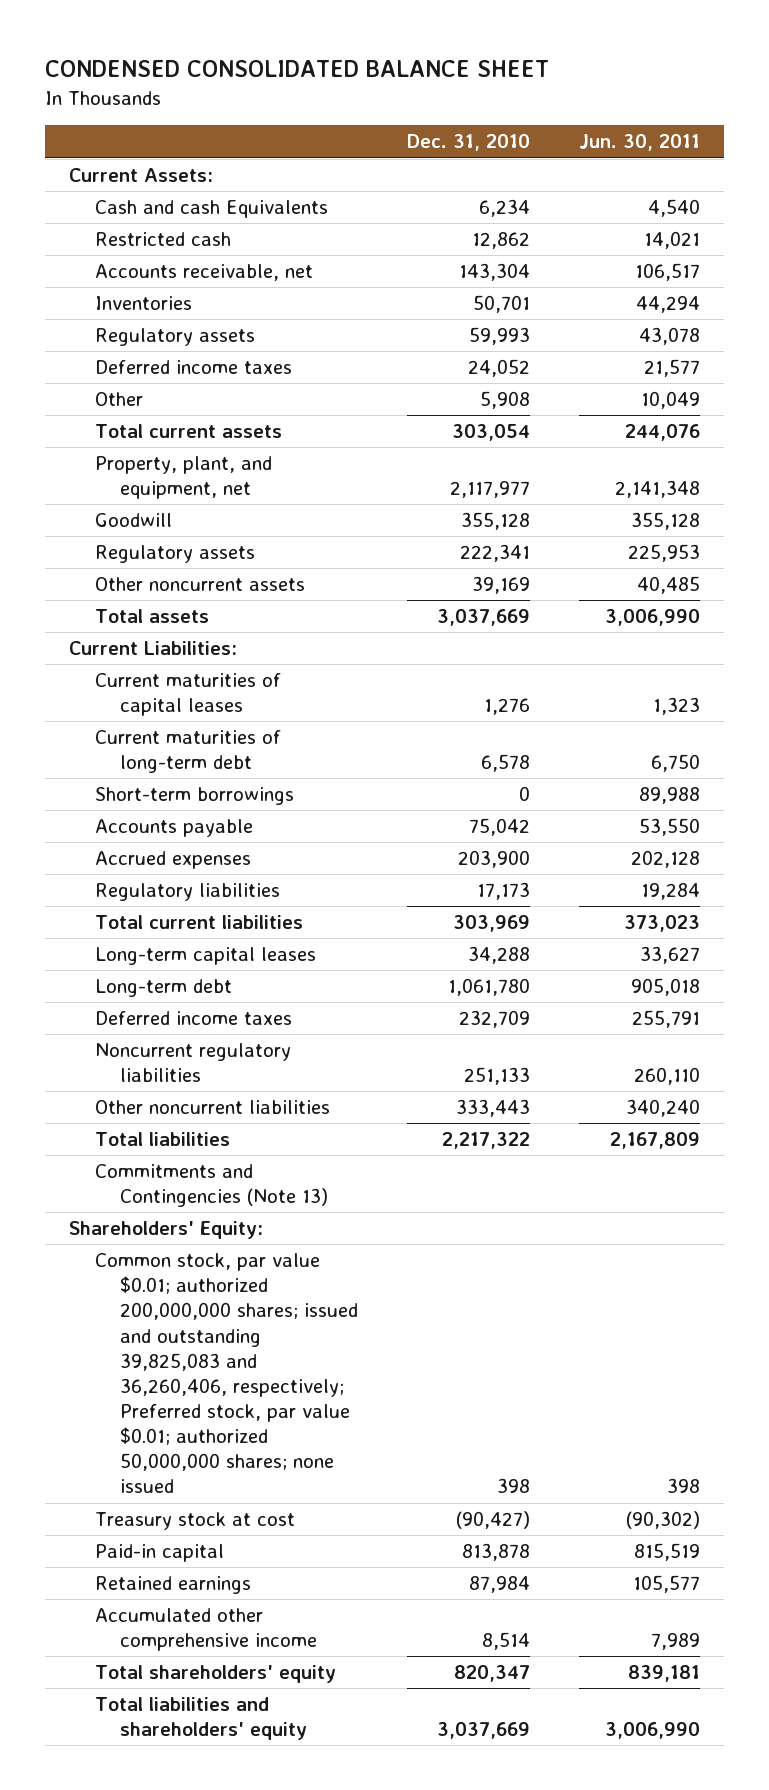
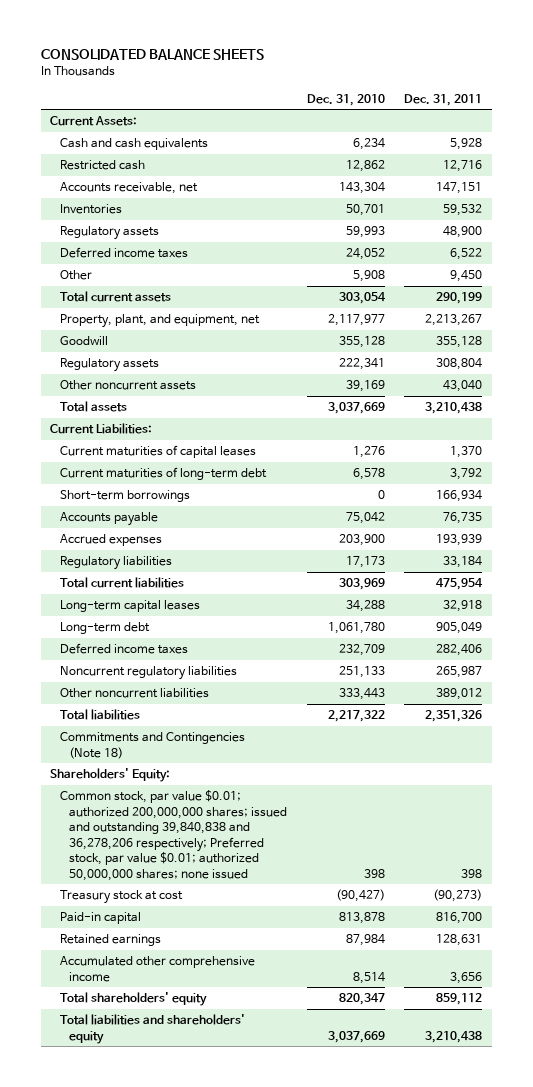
[44,59,549,77] CONDENSED CONSOLIDATED BALANCE SHEET -> [40,49,264,61] CONSOLIDATED BALANCE SHEETS
[578,134,700,152] Jun. 30, 2011 -> none
none -> [404,93,483,106] Dec. 31, 2011
[94,200,328,219] Cash and cash Equivalents -> [59,138,208,151] Cash and cash equivalents
[94,1164,328,1208] Commitments and Contingencies (Note 13) -> [59,732,245,759] Commitments and Contingencies (Note 18)
[94,1253,358,1494] Common stock, par value $0.01; authorized 200,000,000 shares; issued and outstanding 39,825,083 and 36,260,406, respectively; Preferred stock, par value $0.01; authorized 50,000,000 shares; none issued -> [59,790,287,881] Common stock, par value $0.01; authorized 200,000,000 shares; issued and outstanding 39,840,838 and 36,278,206 respectively; Preferred stock, par value $0.01; authorized 50,000,000 shares; none issued

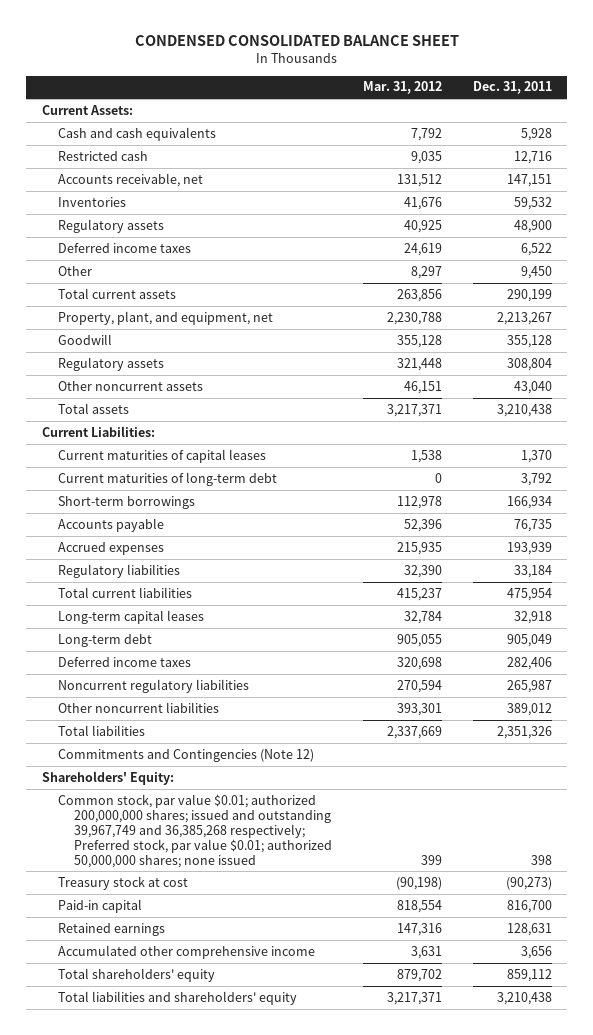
[40,49,264,61] CONSOLIDATED BALANCE SHEETS -> [134,34,459,46] CONDENSED CONSOLIDATED BALANCE SHEET
[306,93,385,106] Dec. 31, 2010 -> none
none -> [362,81,442,95] Mar. 31, 2012
[59,732,245,759] Commitments and Contingencies (Note 18) -> [57,748,314,762] Commitments and Contingencies (Note 12)
[59,790,287,881] Common stock, par value $0.01; authorized 200,000,000 shares; issued and outstanding 39,840,838 and 36,278,206 respectively; Preferred stock, par value $0.01; authorized 50,000,000 shares; none issued -> [57,793,333,868] Common stock, par value $0.01; authorized 200,000,000 shares; issued and outstanding 39,967,749 and 36,385,268 respectively; Preferred stock, par value $0.01; authorized 50,000,000 shares; none issued

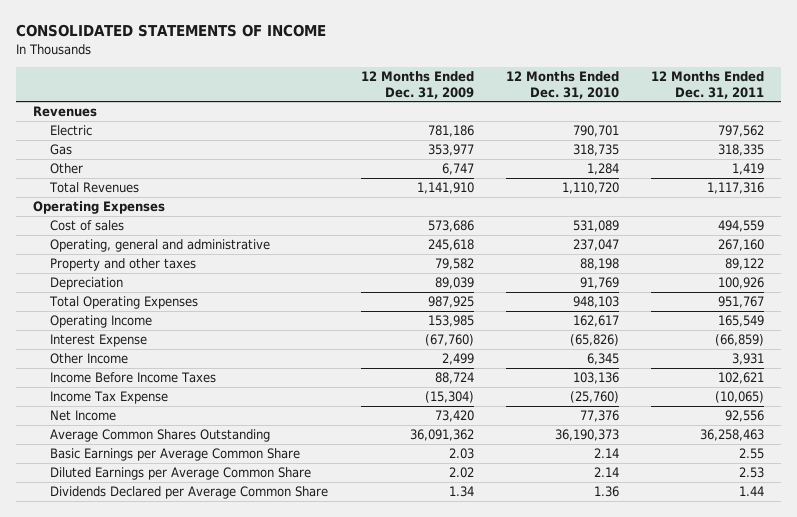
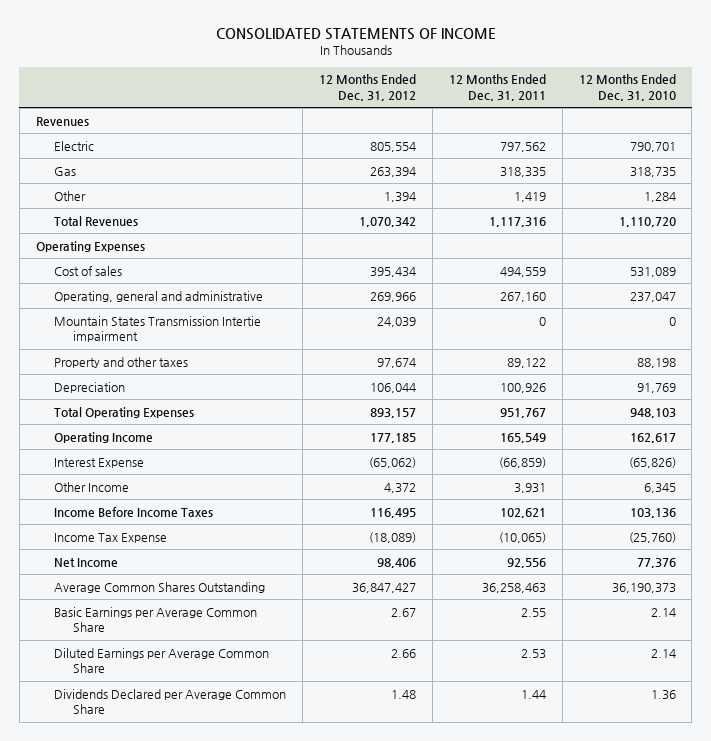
[360,71,474,99] 12 Months Ended Dec. 31, 2009 -> none
none -> [319,74,417,101] 12 Months Ended Dec. 31, 2012
none -> [54,315,262,343] Mountain States Transmission Intertie impairment

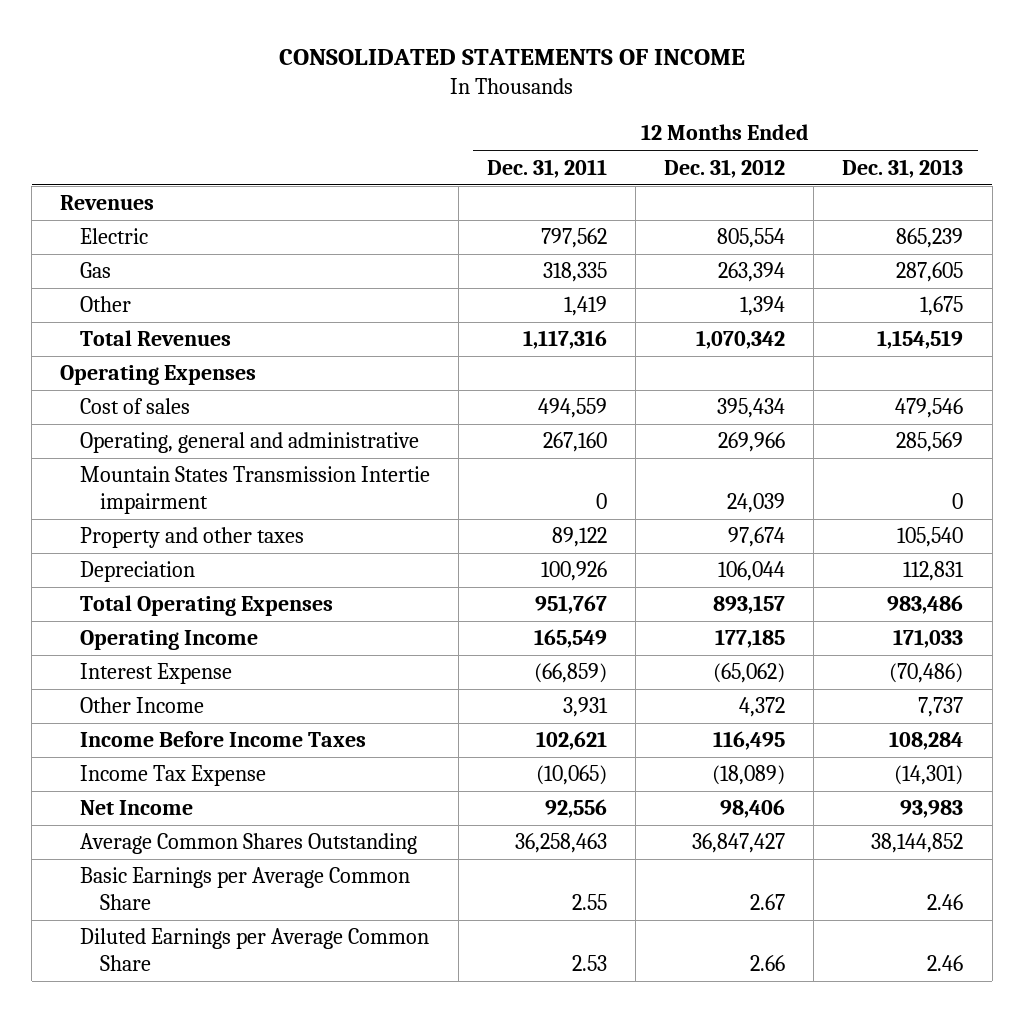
[578,74,676,101] 12 Months Ended Dec. 31, 2010 -> none
none -> [842,158,964,178] Dec. 31, 2013
[54,688,287,715] Dividends Declared per Average Common Share -> none

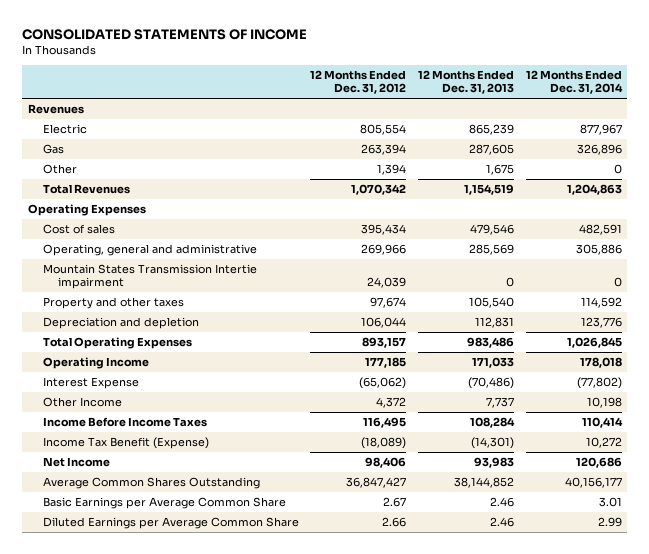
[487,158,608,178] Dec. 31, 2011 -> none
none -> [525,70,623,95] 12 Months Ended Dec. 31, 2014
[80,561,196,583] Depreciation -> [42,316,199,329] Depreciation and depletion
[80,765,267,787] Income Tax Expense -> [42,436,209,449] Income Tax Benefit (Expense)

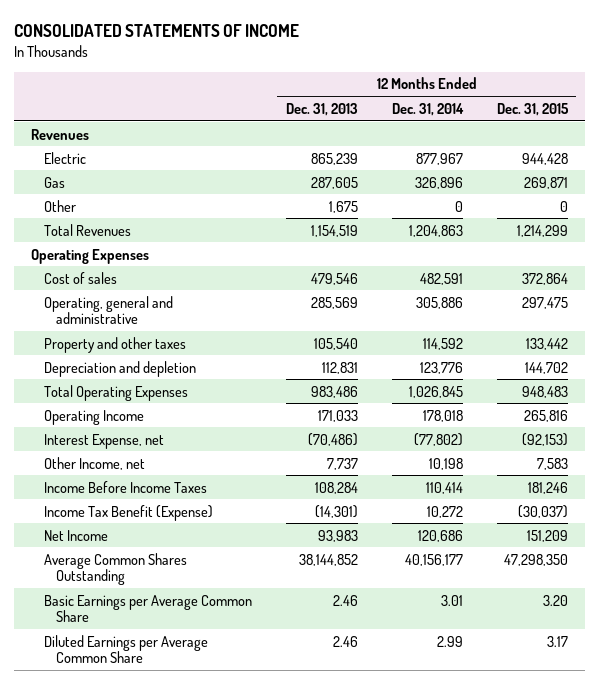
[310,70,407,95] 12 Months Ended Dec. 31, 2012 -> none
none -> [496,102,569,116] Dec. 31, 2015
[42,263,257,290] Mountain States Transmission Intertie impairment -> none
[42,376,139,389] Interest Expense -> [43,433,164,449] Interest Expense, net
[42,396,122,407] Other Income -> [43,456,145,470] Other Income, net

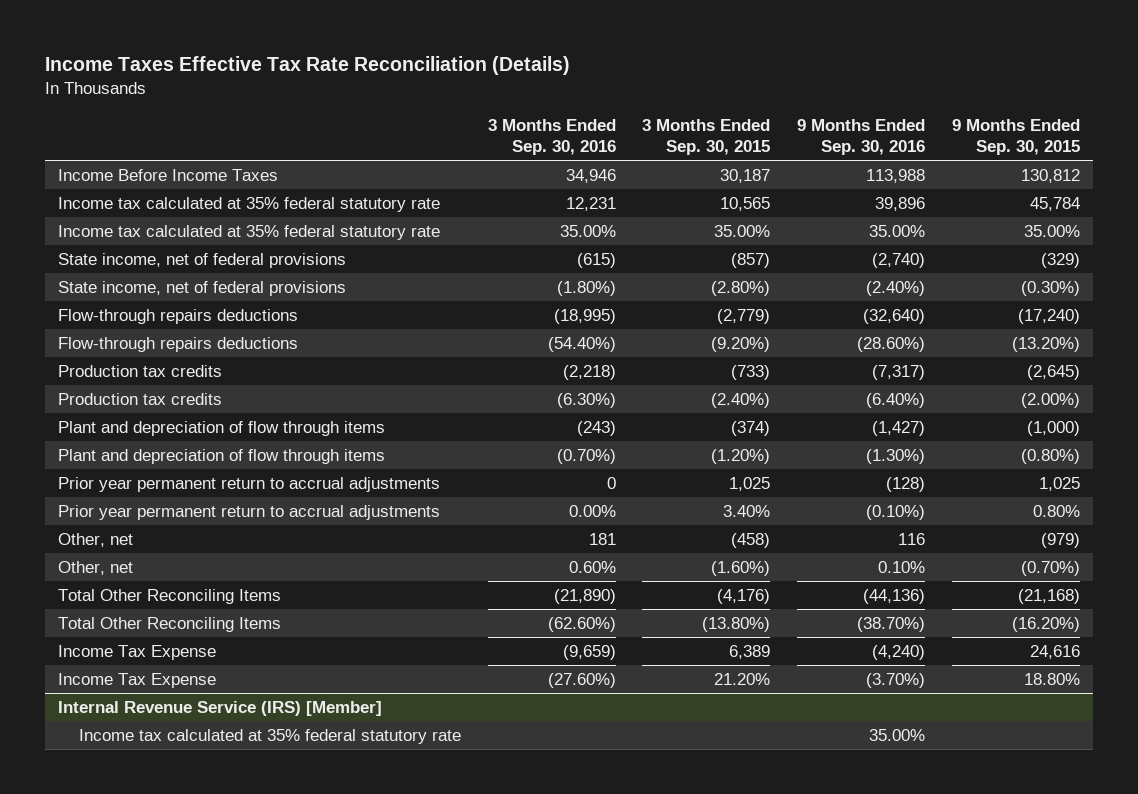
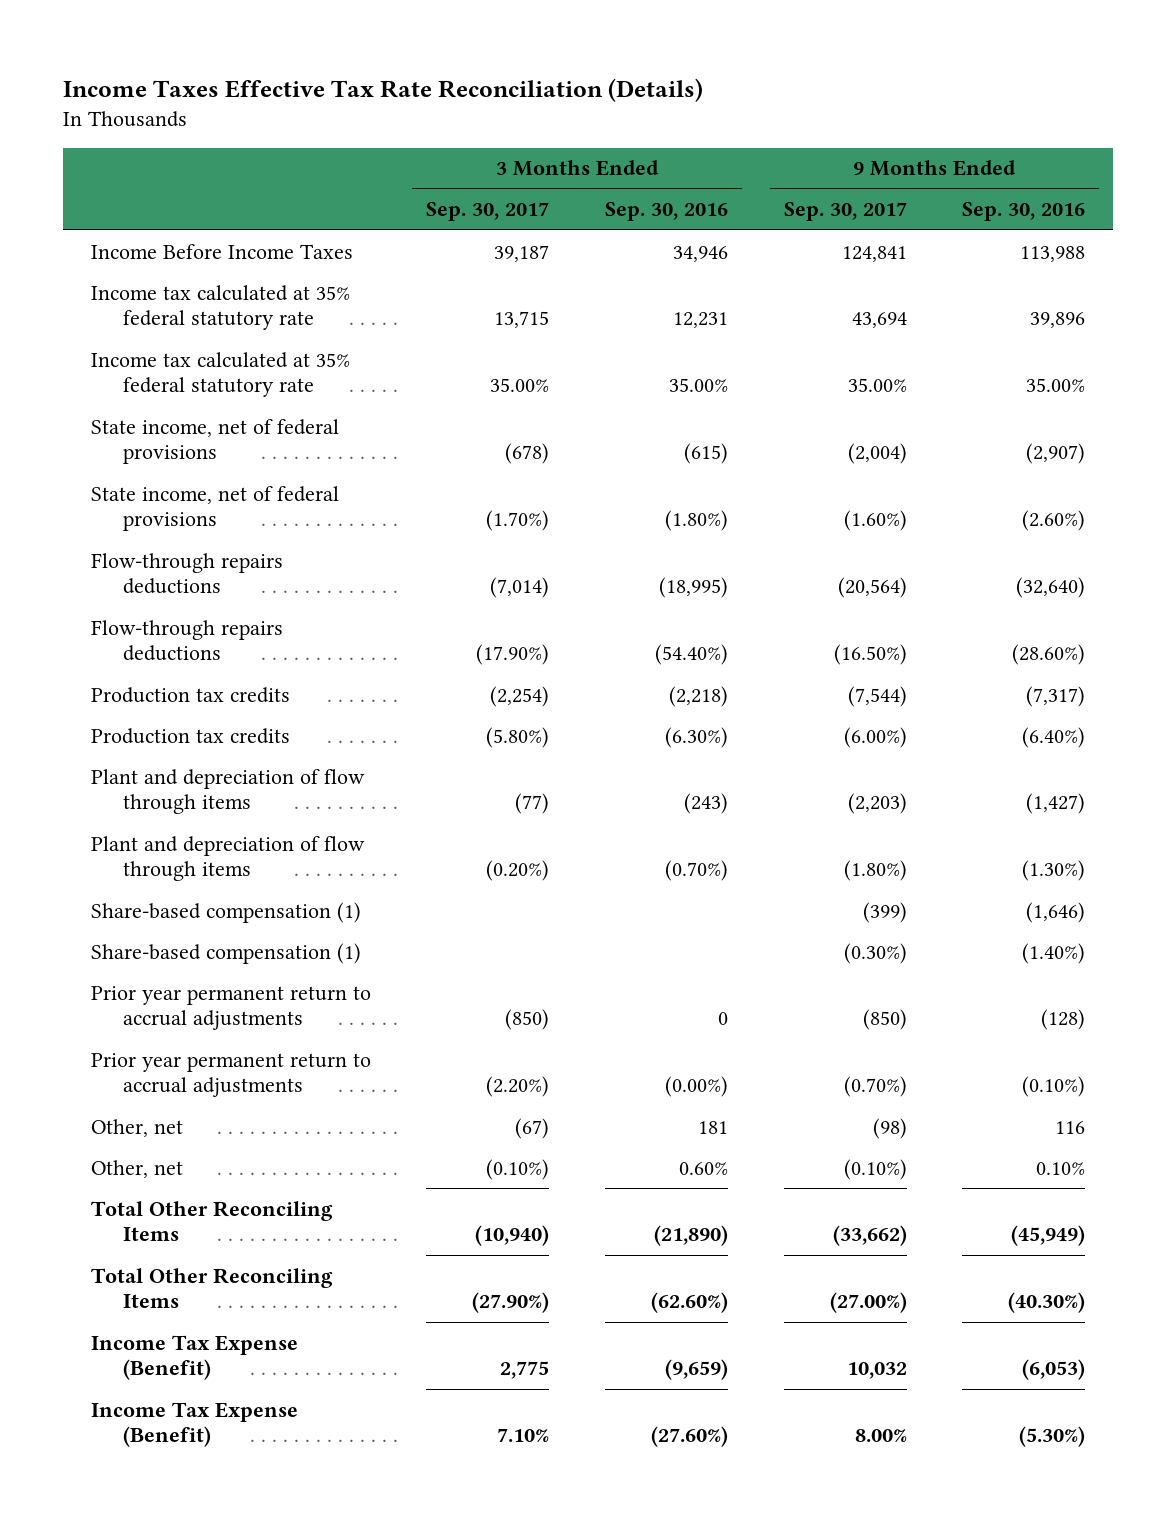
[642,118,771,155] 3 Months Ended Sep. 30, 2015 -> none
[951,118,1080,155] 9 Months Ended Sep. 30, 2015 -> none
none -> [426,202,550,222] Sep. 30, 2017
none -> [783,202,907,222] Sep. 30, 2017
[871,253,925,269] (2,740) -> [1026,443,1086,465] (2,907)
[865,281,925,297] (2.40%) -> [1022,510,1086,532] (2.60%)
none -> [90,901,361,923] Share-based compensation (1)
none -> [90,942,361,964] Share-based compensation (1)
[568,505,616,518] 0.00% -> [664,1076,728,1098] (0.00%)
[58,701,383,717] Internal Revenue Service (IRS) [Member] -> none
[79,729,462,745] Income tax calculated at 35% federal statutory rate -> none
[862,589,925,605] (44,136) -> [1011,1225,1086,1247] (45,949)
[856,617,925,633] (38.70%) -> [1008,1292,1086,1314] (40.30%)
[58,645,217,661] Income Tax Expense -> [90,1334,298,1381] Income Tax Expense (Benefit)
[871,645,925,661] (4,240) -> [1022,1359,1086,1381] (6,053)
[58,673,217,689] Income Tax Expense -> [90,1401,298,1448] Income Tax Expense (Benefit)
[865,673,925,689] (3.70%) -> [1019,1426,1086,1448] (5.30%)

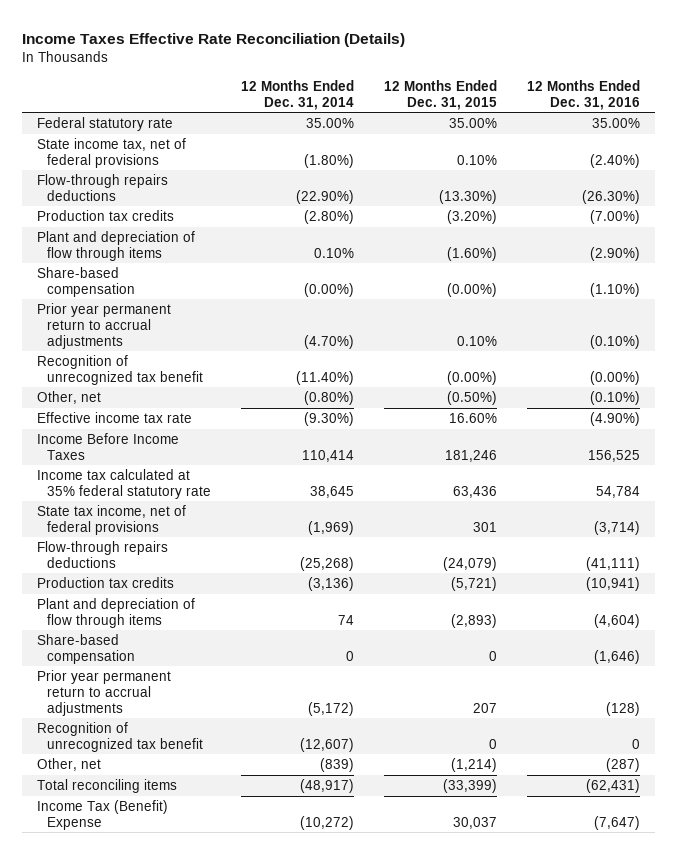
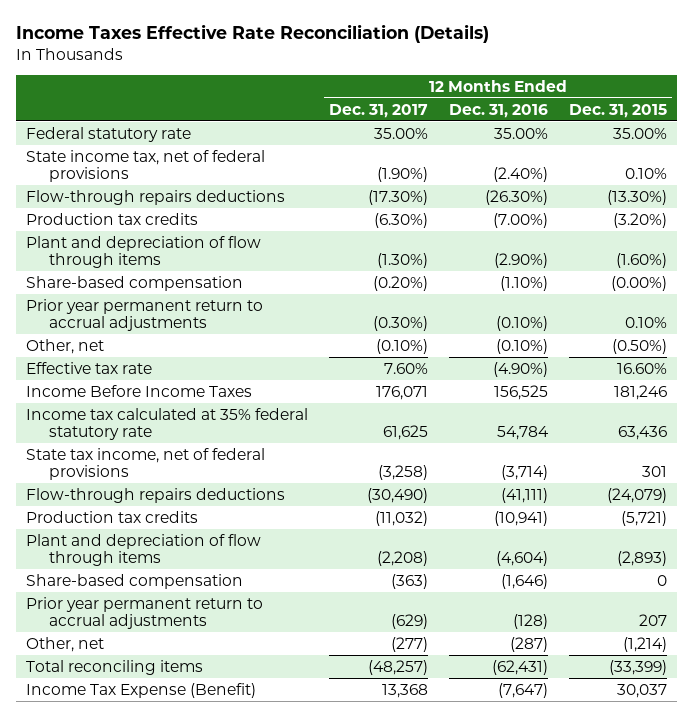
[241,79,355,110] 12 Months Ended Dec. 31, 2014 -> none
none -> [329,103,429,118] Dec. 31, 2017
[37,355,204,385] Recognition of unrecognized tax benefit -> none
[37,412,193,424] Effective income tax rate -> [26,361,153,374] Effective tax rate
[37,722,204,752] Recognition of unrecognized tax benefit -> none
[37,800,169,830] Income Tax (Benefit) Expense -> [26,682,257,698] Income Tax Expense (Benefit)

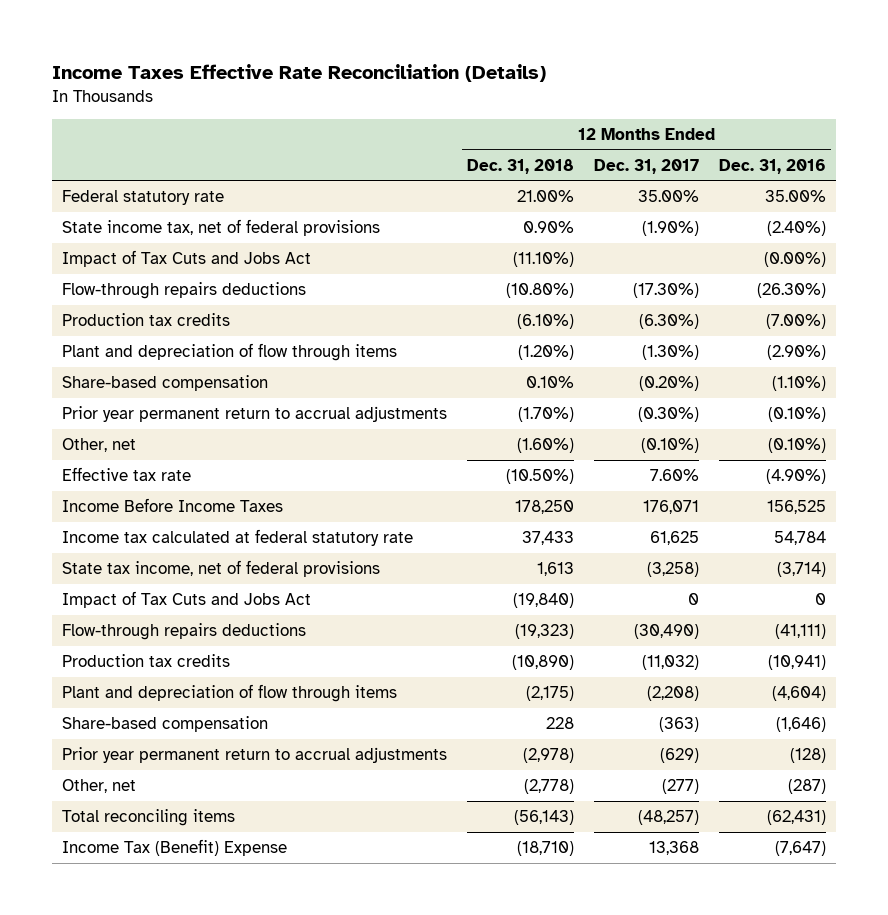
[568,103,667,118] Dec. 31, 2015 -> none
none -> [467,158,575,174] Dec. 31, 2018
none -> [62,250,312,268] Impact of Tax Cuts and Jobs Act
[26,407,309,441] Income tax calculated at 35% federal statutory rate -> [62,529,414,547] Income tax calculated at federal statutory rate
none -> [62,591,312,609] Impact of Tax Cuts and Jobs Act
[26,682,257,698] Income Tax Expense (Benefit) -> [62,839,288,857] Income Tax (Benefit) Expense

